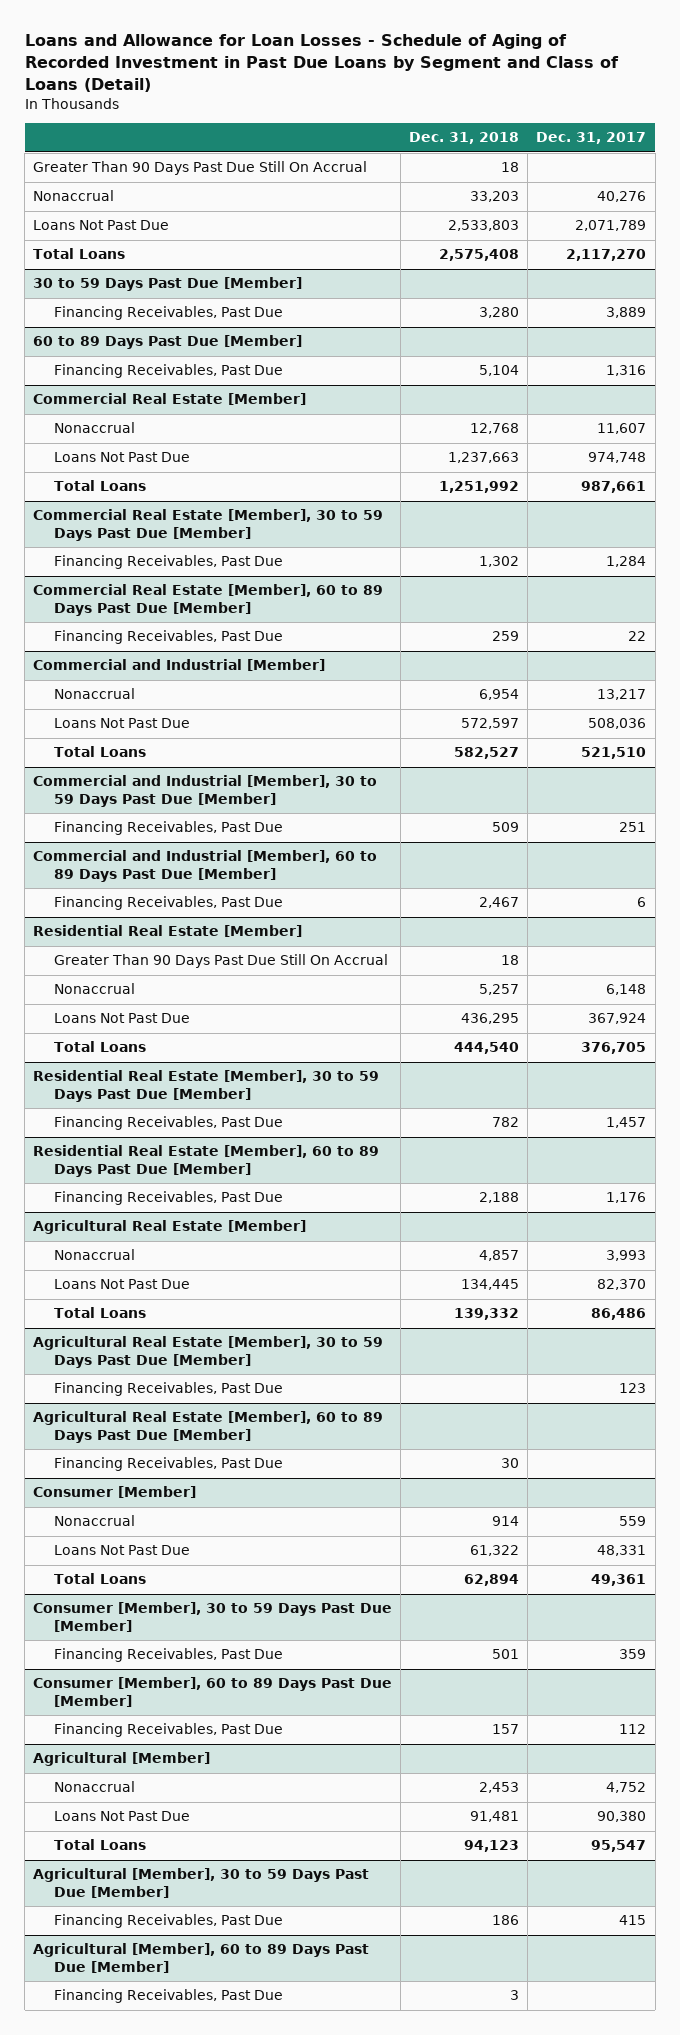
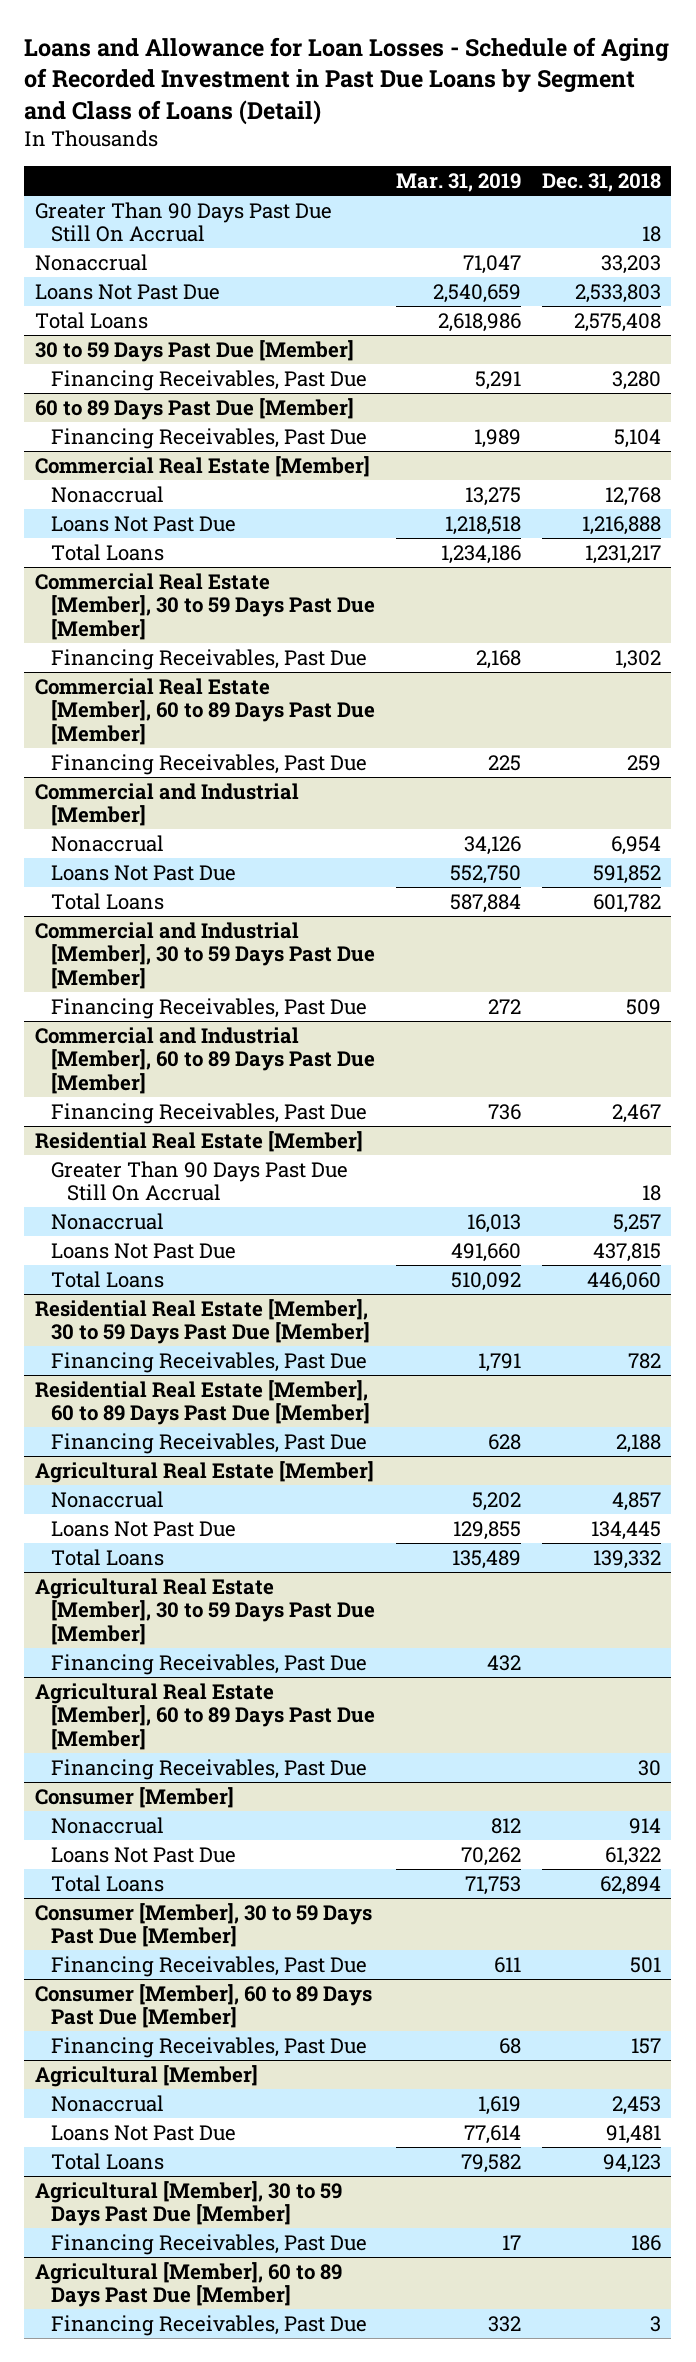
[536,132,647,145] Dec. 31, 2017 -> none
none -> [395,173,521,193] Mar. 31, 2019
[448,452,520,464] 1,237,663 -> [581,515,661,535] 1,216,888
[439,481,520,494] 1,251,992 -> [584,544,661,564] 1,231,217
[461,718,520,730] 572,597 -> [592,864,661,884] 591,852
[454,747,520,760] 582,527 -> [592,893,661,913] 601,782
[461,1013,520,1025] 436,295 -> [592,1242,661,1262] 437,815
[454,1042,520,1055] 444,540 -> [586,1271,661,1291] 446,060

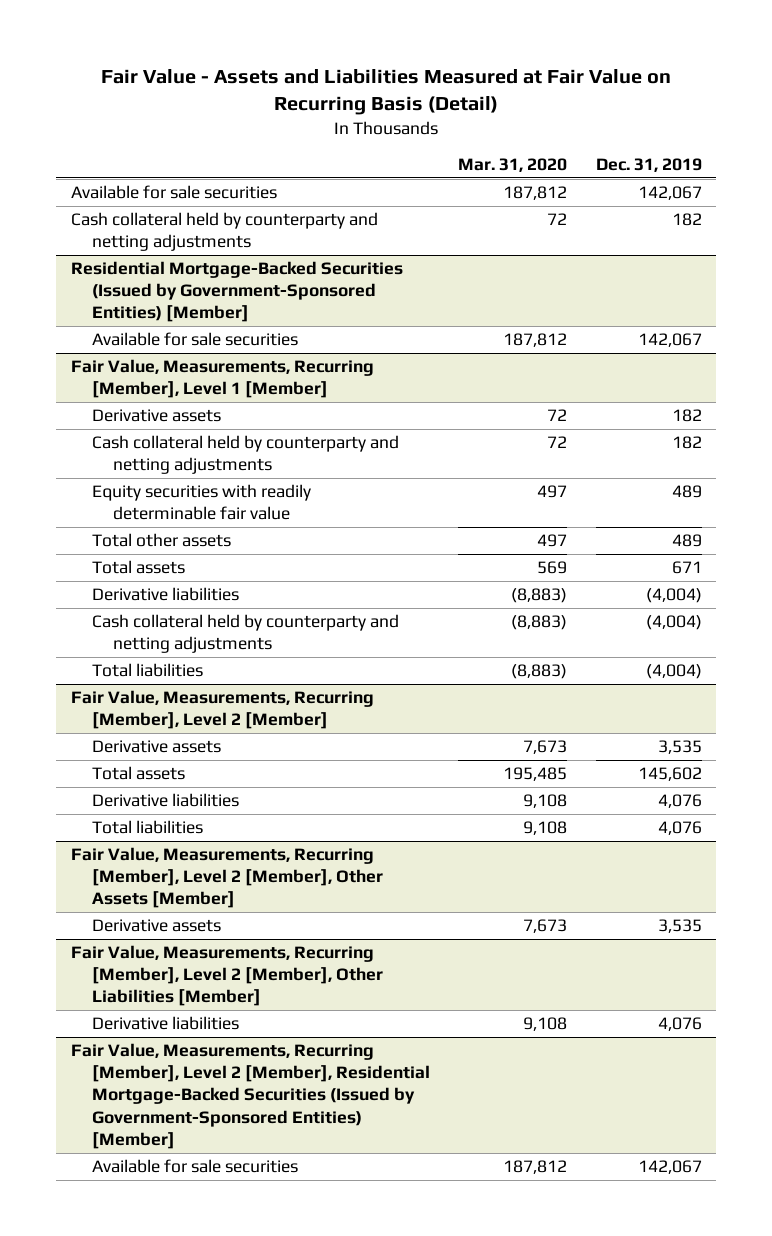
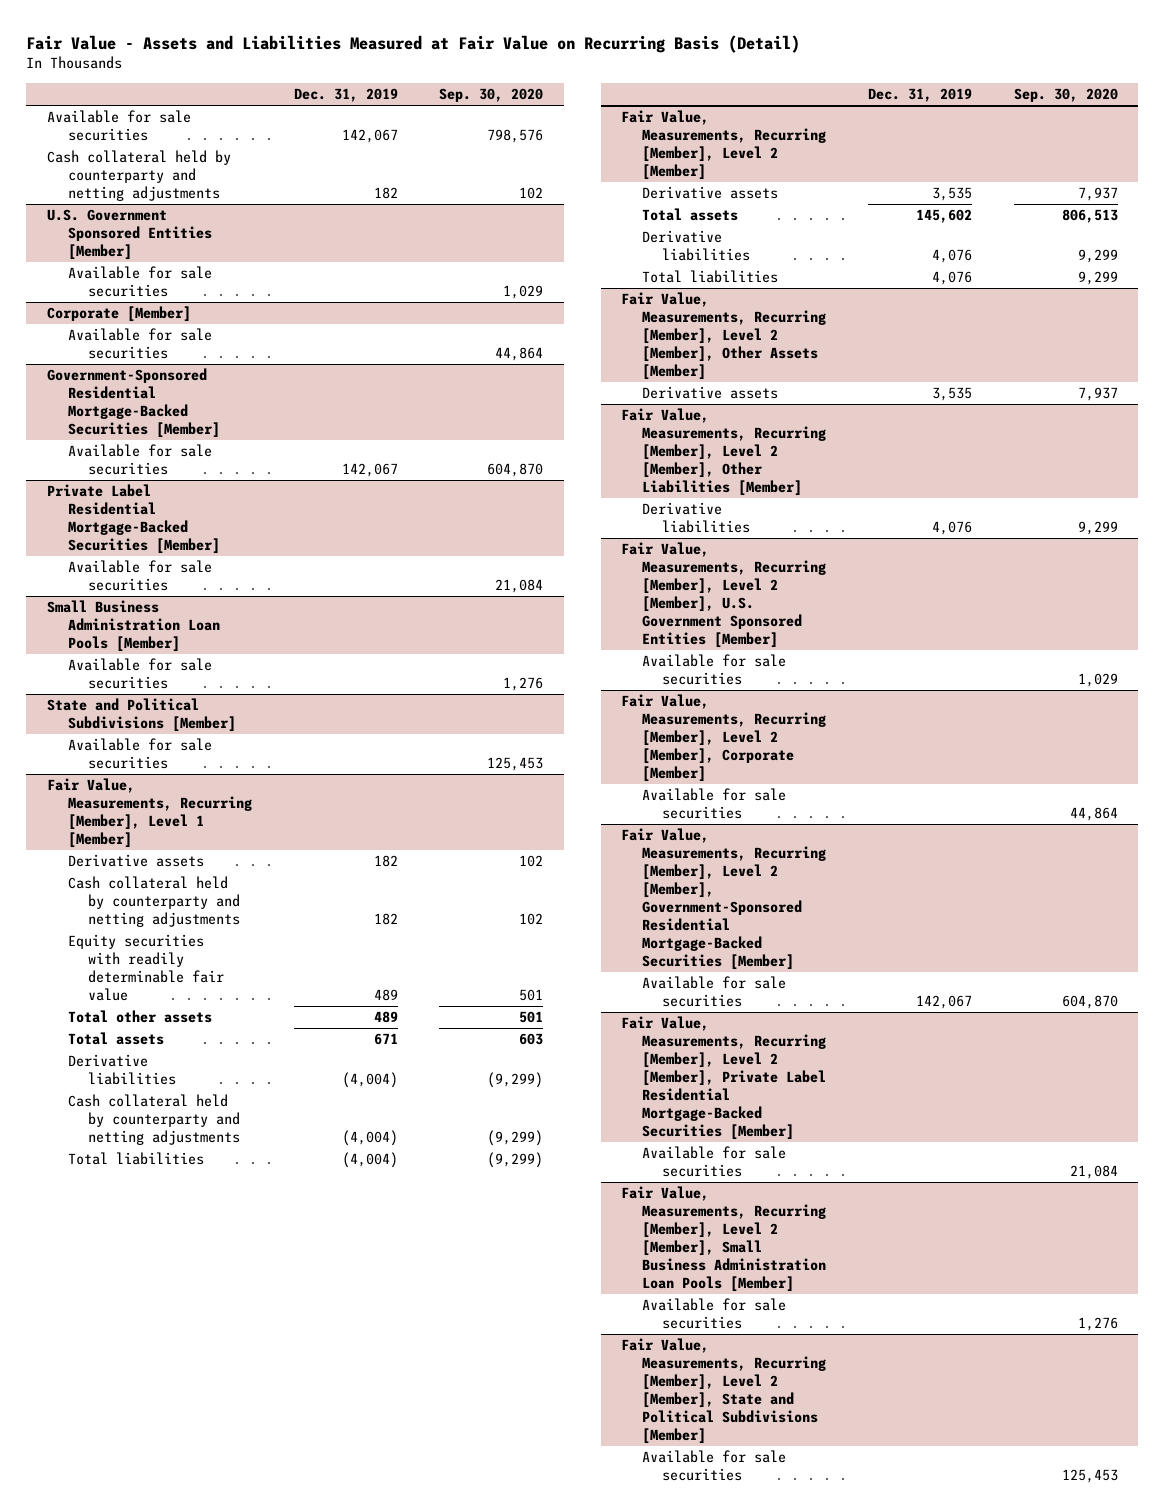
[458,157,568,172] Mar. 31, 2020 -> none
none -> [439,88,544,103] Sep. 30, 2020
none -> [47,209,212,261] U.S. Government Sponsored Entities [Member]
none -> [67,266,212,298] Available for sale securities
none -> [47,306,192,323] Corporate [Member]
none -> [67,328,212,360] Available for sale securities
[70,261,403,323] Residential Mortgage-Backed Securities (Issued by Government-Sponsored Entities) [Member] -> [47,368,220,439] Government-Sponsored Residential Mortgage-Backed Securities [Member]
none -> [47,484,220,555] Private Label Residential Mortgage-Backed Securities [Member]
none -> [67,560,212,592] Available for sale securities
none -> [47,600,220,653] Small Business Administration Loan Pools [Member]
none -> [67,658,212,690] Available for sale securities
none -> [47,698,236,733] State and Political Subdivisions [Member]
none -> [67,738,212,770] Available for sale securities
none -> [621,542,826,649] Fair Value, Measurements, Recurring [Member], Level 2 [Member], U.S. Government Sponsored Entities [Member]
none -> [641,654,786,686] Available for sale securities
none -> [621,694,826,783] Fair Value, Measurements, Recurring [Member], Level 2 [Member], Corporate [Member]
none -> [641,788,786,820] Available for sale securities
[70,1043,430,1149] Fair Value, Measurements, Recurring [Member], Level 2 [Member], Residential Mortgage-Backed Securities (Issued by Government-Sponsored Entities) [Member] -> [621,828,826,971] Fair Value, Measurements, Recurring [Member], Level 2 [Member], Government-Sponsored Residential Mortgage-Backed Securities [Member]
none -> [621,1016,826,1141] Fair Value, Measurements, Recurring [Member], Level 2 [Member], Private Label Residential Mortgage-Backed Securities [Member]
none -> [641,1146,786,1178] Available for sale securities
none -> [621,1186,826,1293] Fair Value, Measurements, Recurring [Member], Level 2 [Member], Small Business Administration Loan Pools [Member]
none -> [641,1298,786,1330] Available for sale securities
none -> [621,1338,826,1445] Fair Value, Measurements, Recurring [Member], Level 2 [Member], State and Political Subdivisions [Member]
none -> [641,1450,786,1482] Available for sale securities

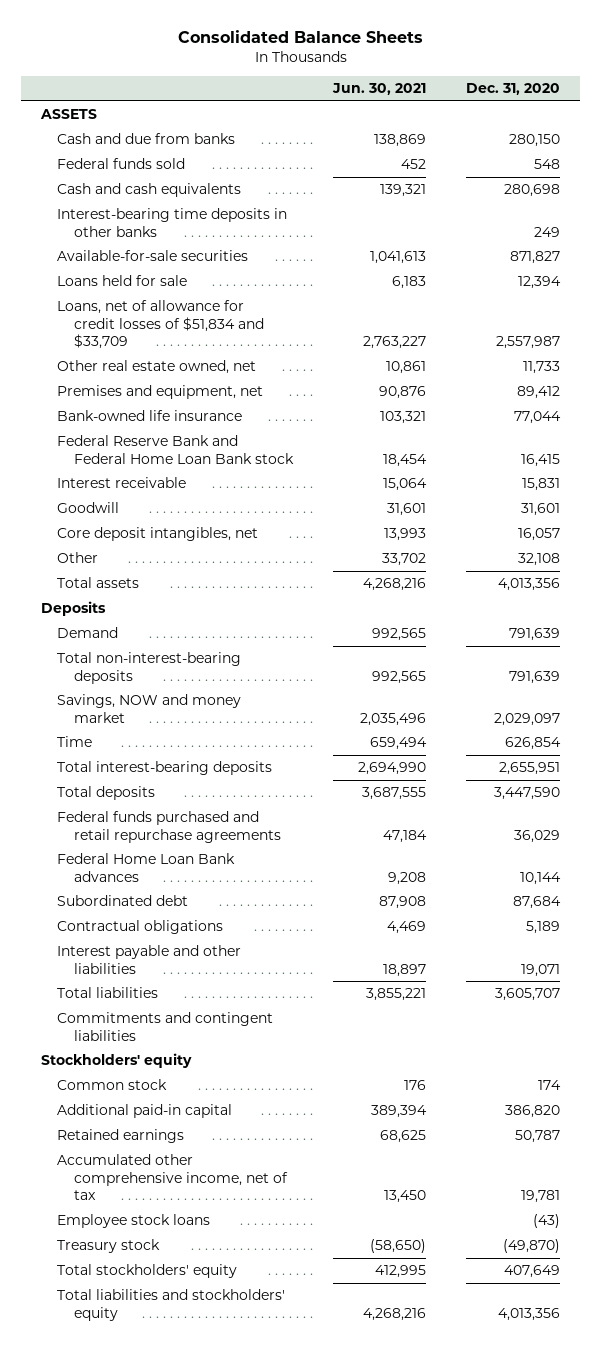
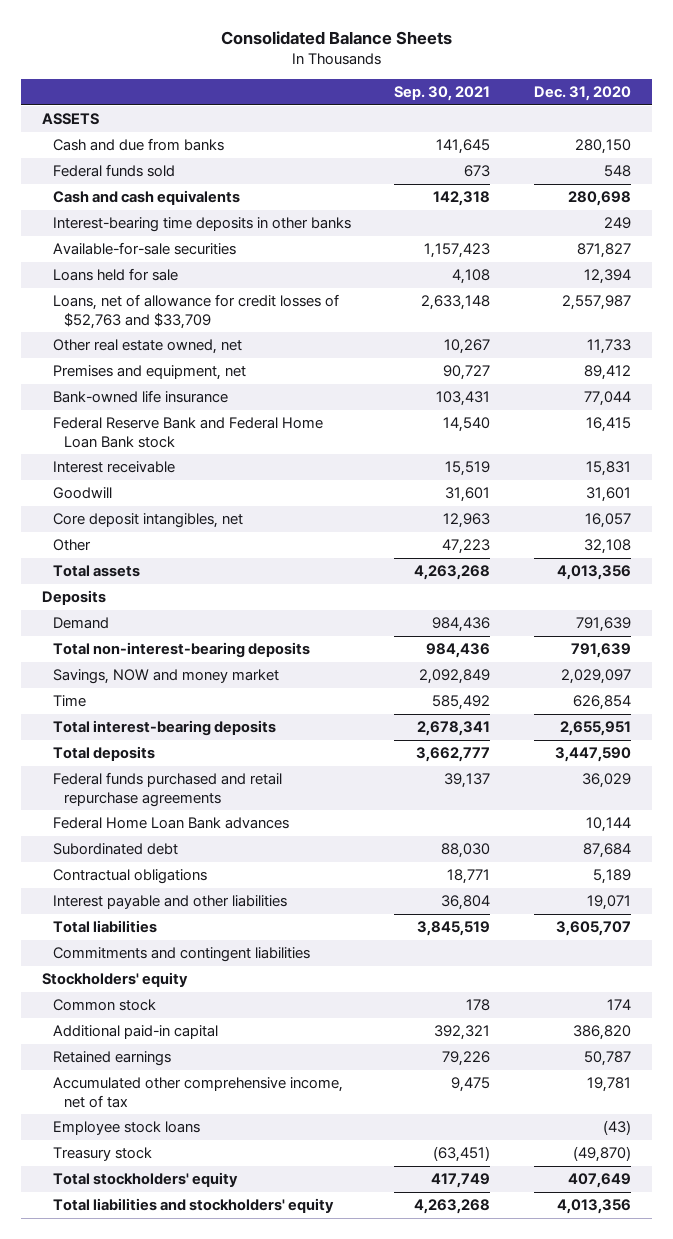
[331,83,426,96] Jun. 30, 2021 -> none
none -> [394,86,491,102] Sep. 30, 2021
[57,300,264,350] Loans, net of allowance for credit losses of $51,834 and $33,709 -> [53,294,340,329] Loans, net of allowance for credit losses of $52,763 and $33,709

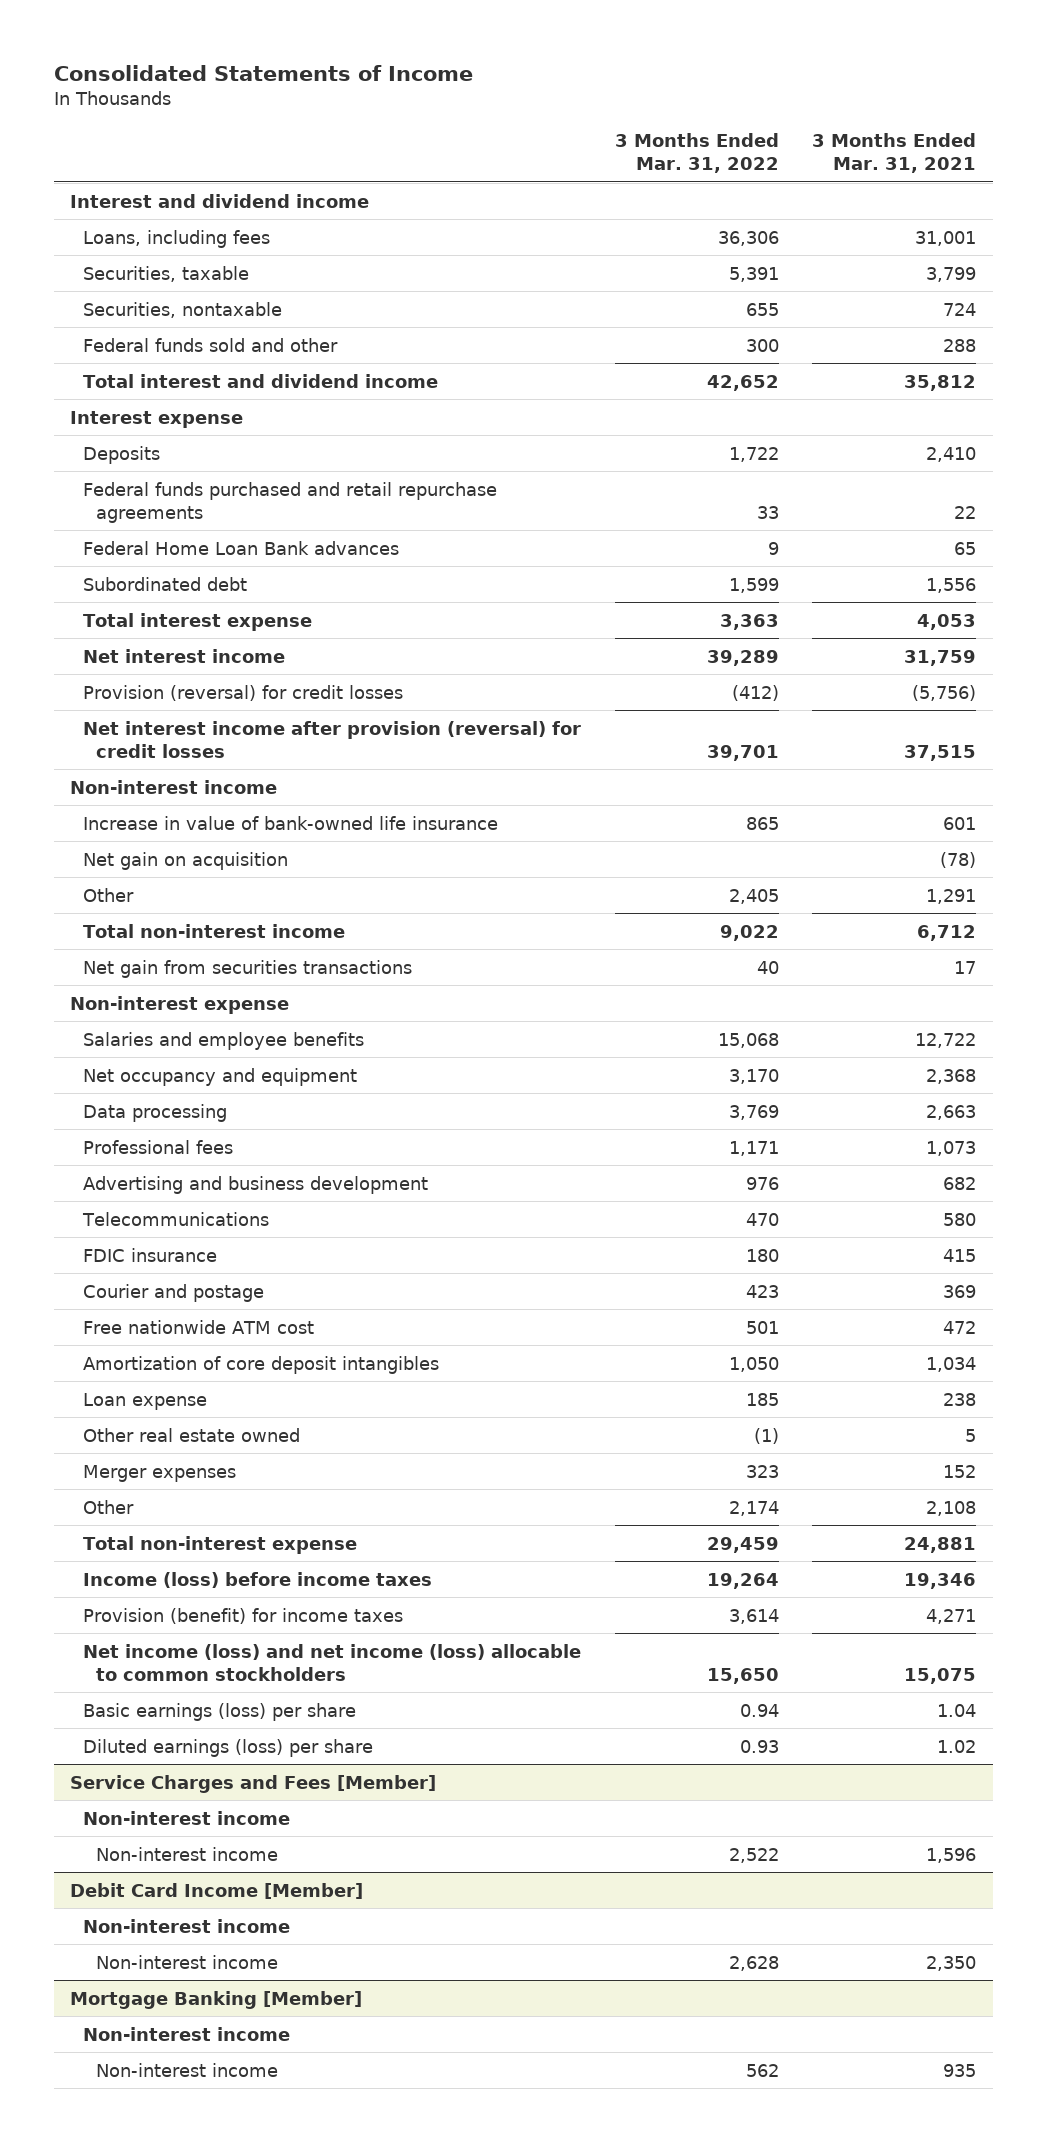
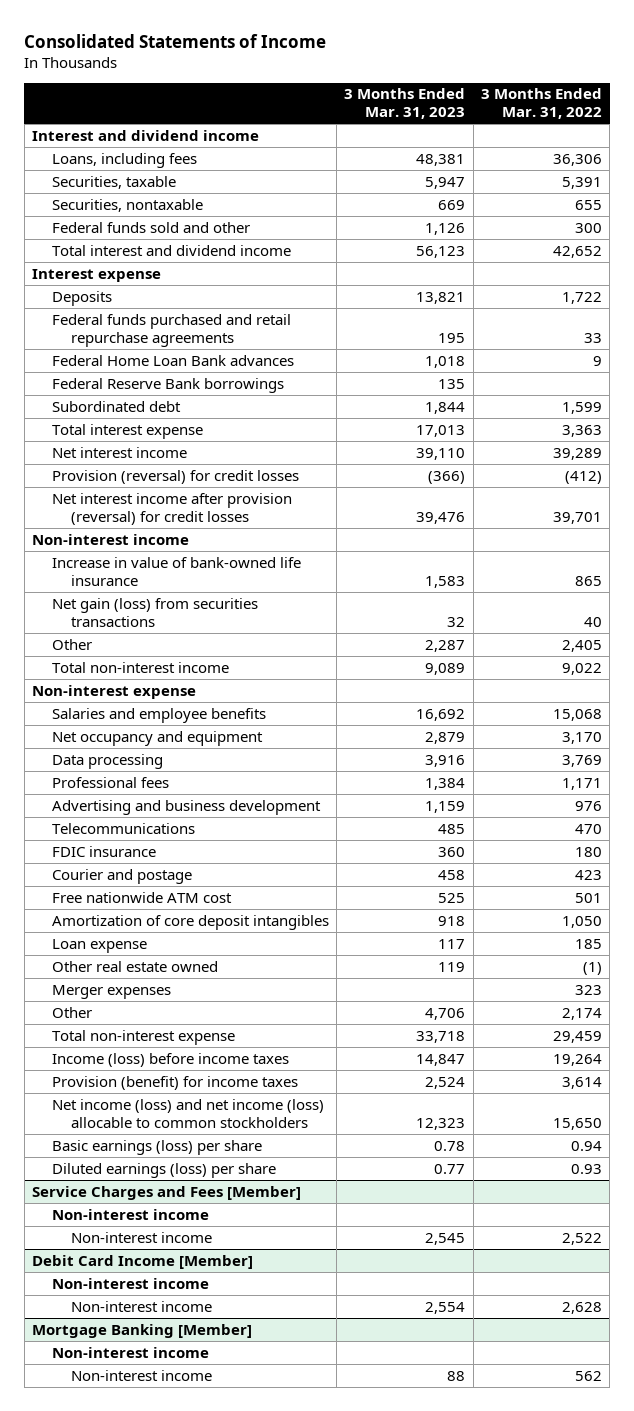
[811,133,976,174] 3 Months Ended Mar. 31, 2021 -> none
none -> [344,88,466,120] 3 Months Ended Mar. 31, 2023
none -> [51,377,284,393] Federal Reserve Bank borrowings
[83,851,289,870] Net gain on acquisition -> none
none -> [51,597,258,627] Net gain (loss) from securities transactions
[83,959,413,978] Net gain from securities transactions -> none

